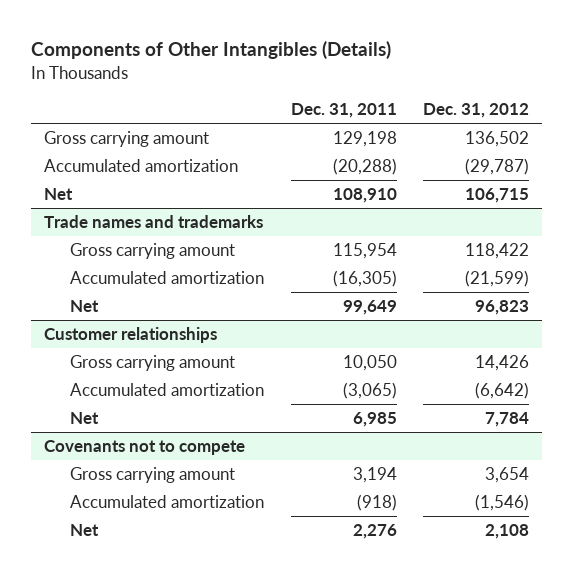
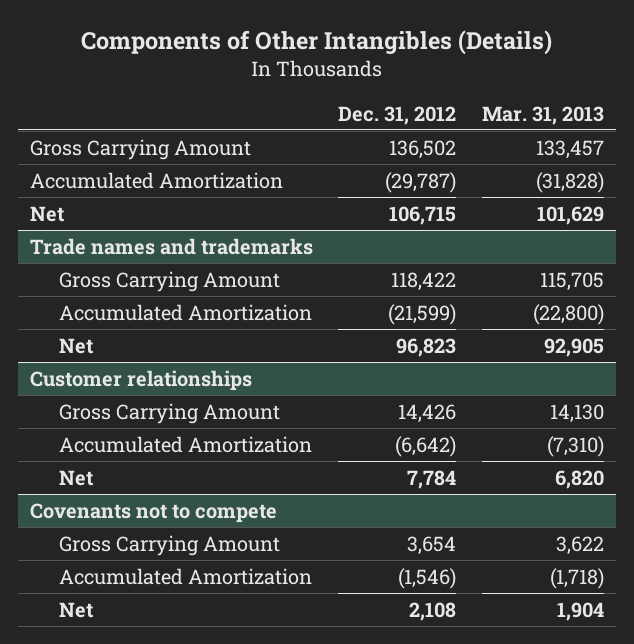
[290,103,397,119] Dec. 31, 2011 -> none
none -> [481,105,604,125] Mar. 31, 2013
[43,131,209,148] Gross carrying amount -> [30,139,252,161] Gross Carrying Amount
[43,159,238,173] Accumulated amortization -> [30,172,284,190] Accumulated Amortization
[70,243,236,260] Gross carrying amount -> [58,271,280,293] Gross Carrying Amount
[70,271,265,285] Accumulated amortization -> [58,304,312,322] Accumulated Amortization
[70,355,236,372] Gross carrying amount -> [58,403,280,425] Gross Carrying Amount
[70,383,265,397] Accumulated amortization -> [58,436,312,454] Accumulated Amortization
[70,467,236,484] Gross carrying amount -> [58,535,280,557] Gross Carrying Amount
[70,495,265,509] Accumulated amortization -> [58,568,312,586] Accumulated Amortization

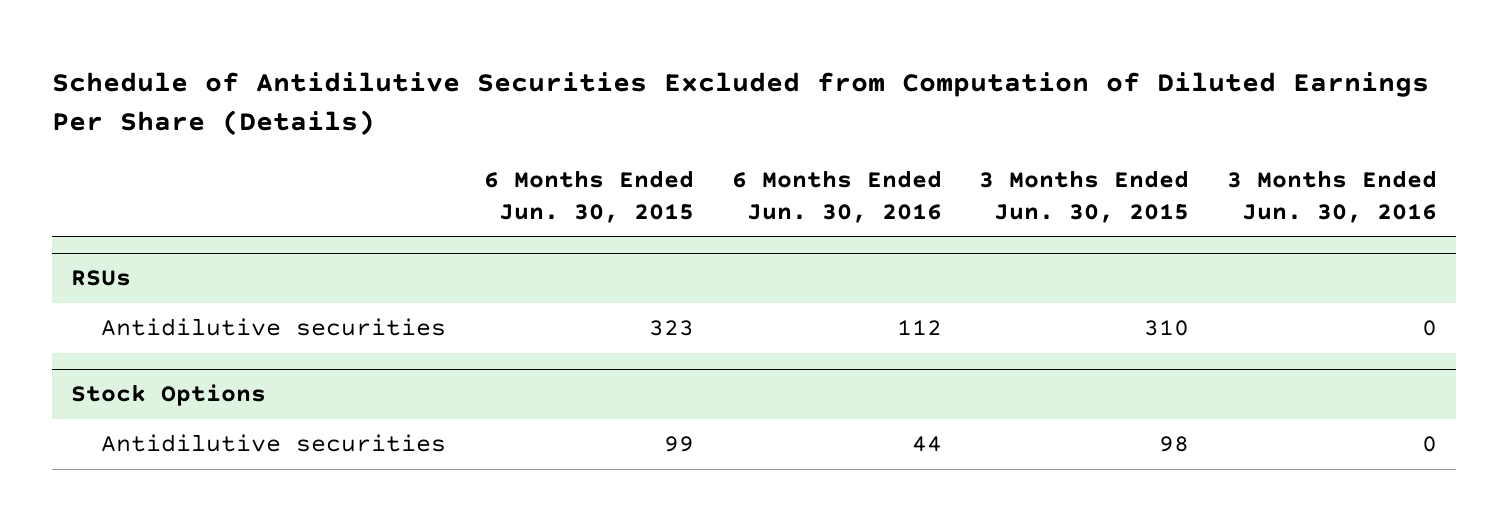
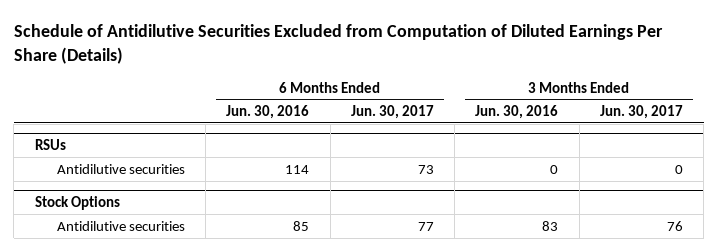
[483,169,694,223] 6 Months Ended Jun. 30, 2015 -> none
[979,169,1190,223] 3 Months Ended Jun. 30, 2015 -> none
none -> [350,105,434,120] Jun. 30, 2017
none -> [600,105,684,120] Jun. 30, 2017
[896,320,942,336] 112 -> [285,164,310,174] 114
[911,436,942,453] 44 -> [293,220,310,231] 85
[1421,436,1437,453] 0 -> [542,220,559,231] 83

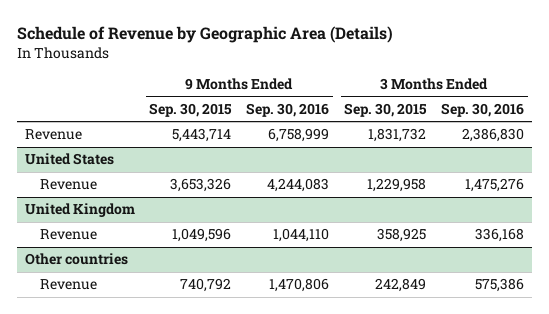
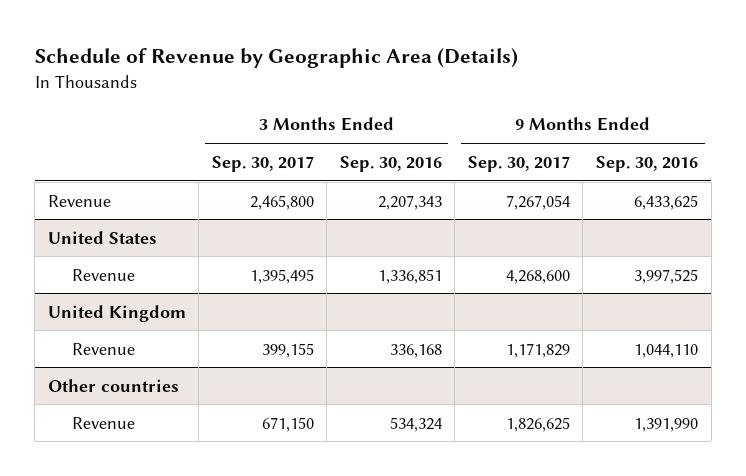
[149,102,233,117] Sep. 30, 2015 -> none
[344,102,428,117] Sep. 30, 2015 -> none
none -> [211,155,314,172] Sep. 30, 2017
none -> [467,155,570,172] Sep. 30, 2017
[268,128,330,143] 6,758,999 -> [633,194,698,210] 6,433,625
[462,128,525,143] 2,386,830 -> [377,194,442,210] 2,207,343
[267,178,330,193] 4,244,083 -> [633,268,698,284] 3,997,525
[465,178,525,193] 1,475,276 -> [377,268,442,284] 1,336,851
[269,278,330,293] 1,470,806 -> [633,417,698,432] 1,391,990
[475,278,525,293] 575,386 -> [389,416,442,432] 534,324

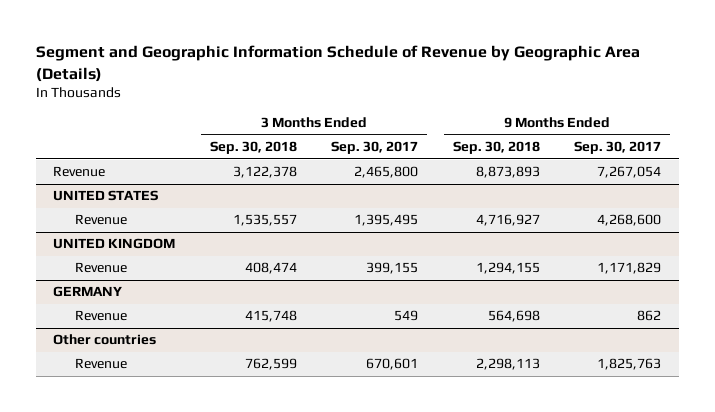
[34,48,518,69] Schedule of Revenue by Geographic Area (Details) -> [35,45,640,82] Segment and Geographic Information Schedule of Revenue by Geographic Area (Details)
[339,155,442,172] Sep. 30, 2016 -> none
[595,155,698,172] Sep. 30, 2016 -> none
none -> [209,141,297,155] Sep. 30, 2018
none -> [452,141,540,155] Sep. 30, 2018
[47,230,157,244] United States -> [53,190,159,202] UNITED STATES
[47,304,186,322] United Kingdom -> [53,238,176,250] UNITED KINGDOM
none -> [53,286,123,298] GERMANY
none -> [74,310,127,322] Revenue
[261,416,314,432] 671,150 -> [366,358,419,371] 670,601
[505,416,570,432] 1,826,625 -> [597,358,662,371] 1,825,763

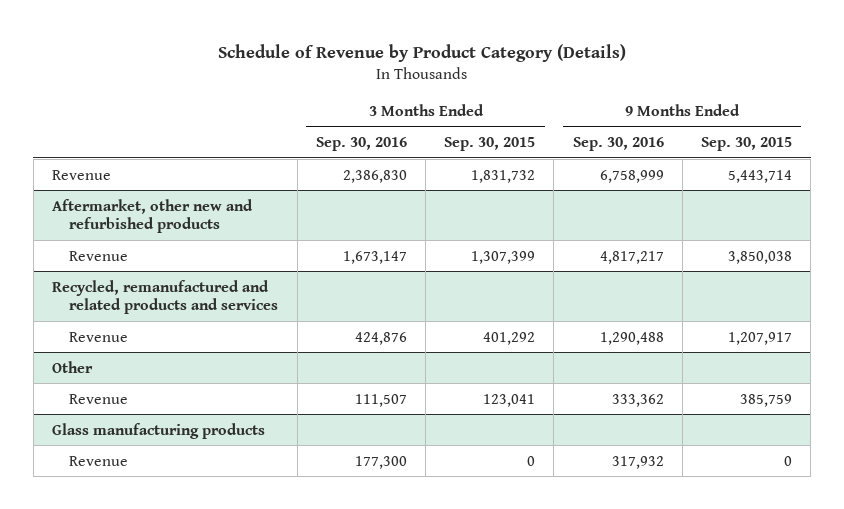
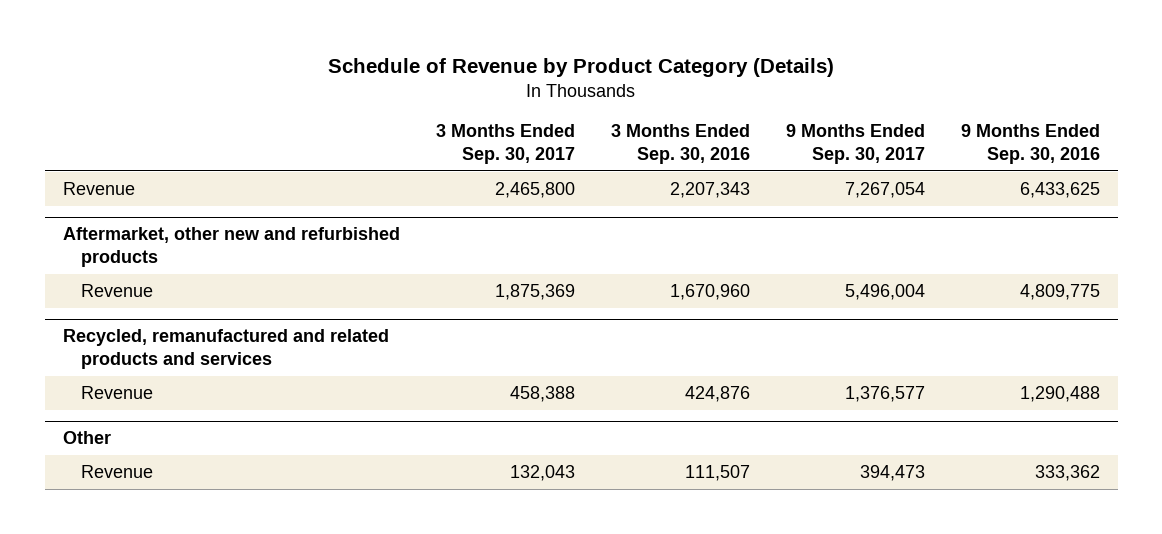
[444,136,536,151] Sep. 30, 2015 -> none
[701,136,793,151] Sep. 30, 2015 -> none
none -> [435,124,575,165] 3 Months Ended Sep. 30, 2017
none -> [785,124,925,165] 9 Months Ended Sep. 30, 2017
[342,169,407,183] 2,386,830 -> [669,181,750,198] 2,207,343
[599,169,664,183] 6,758,999 -> [1019,181,1100,198] 6,433,625
[342,250,407,264] 1,673,147 -> [669,283,750,300] 1,670,960
[599,250,664,264] 4,817,217 -> [1019,283,1100,300] 4,809,775
[52,422,266,439] Glass manufacturing products -> none
[69,455,129,466] Revenue -> none

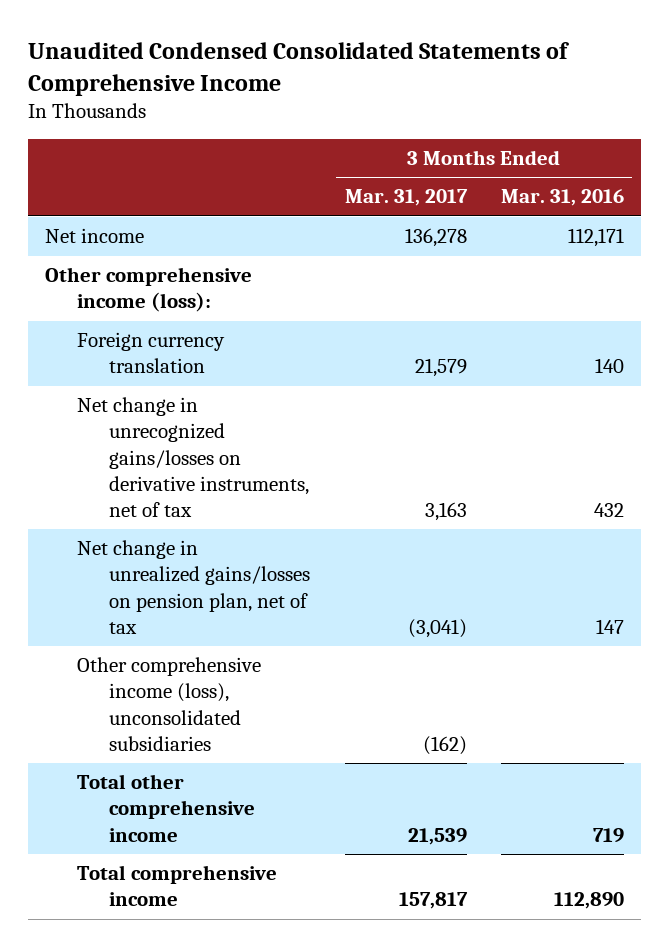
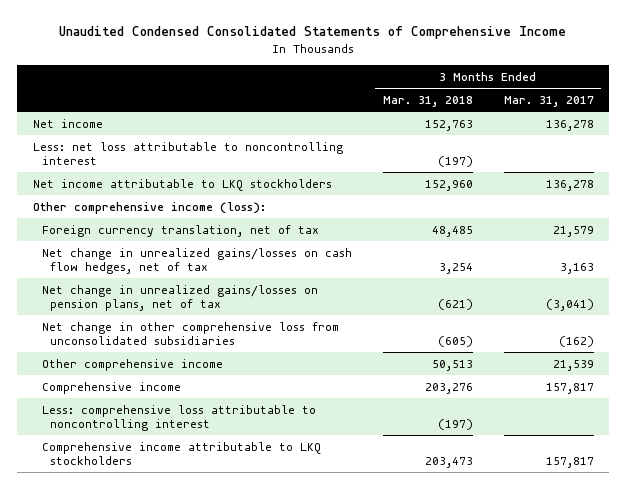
[500,189,624,207] Mar. 31, 2016 -> none
none -> [382,95,473,107] Mar. 31, 2018
none -> [32,141,343,165] Less: net loss attributable to noncontrolling interest
none -> [32,178,332,191] Net income attributable to LKQ stockholders
[77,332,226,374] Foreign currency translation -> [41,224,319,237] Foreign currency translation, net of tax
[77,397,310,518] Net change in unrecognized gains/losses on derivative instruments, net of tax -> [41,247,352,274] Net change in unrealized gains/losses on cash flow hedges, net of tax
[77,540,311,634] Net change in unrealized gains/losses on pension plan, net of tax -> [41,284,318,311] Net change in unrealized gains/losses on pension plans, net of tax
[77,657,262,751] Other comprehensive income (loss), unconsolidated subsidiaries -> [41,321,339,345] Net change in other comprehensive loss from unconsolidated subsidiaries
[77,774,256,842] Total other comprehensive income -> [41,358,223,371] Other comprehensive income
none -> [41,381,181,394] Comprehensive income
none -> [41,404,316,431] Less: comprehensive loss attributable to noncontrolling interest
[77,865,278,907] Total comprehensive income -> [41,441,321,465] Comprehensive income attributable to LKQ stockholders

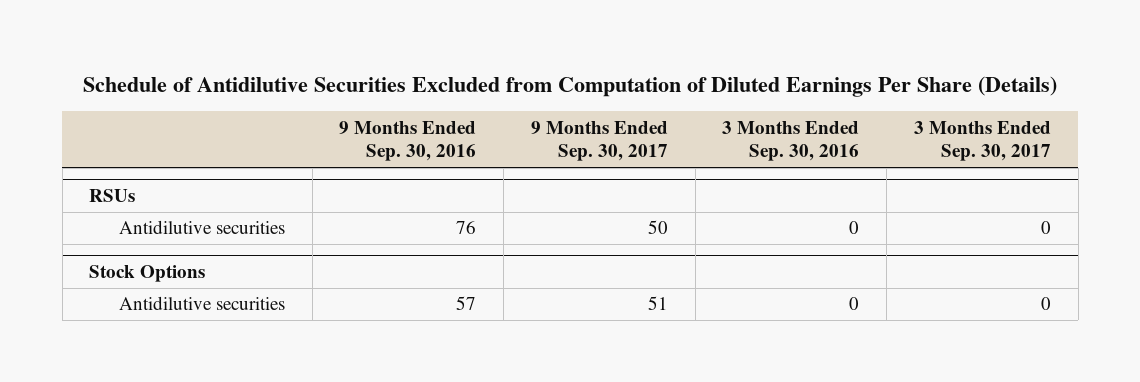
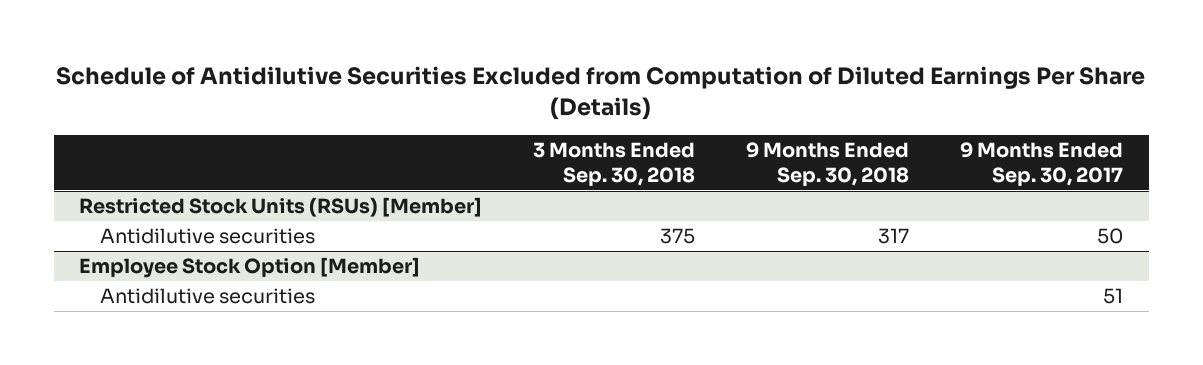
[339,120,477,162] 9 Months Ended Sep. 30, 2016 -> none
[722,120,860,162] 3 Months Ended Sep. 30, 2016 -> none
[913,120,1051,162] 3 Months Ended Sep. 30, 2017 -> none
none -> [533,141,696,186] 3 Months Ended Sep. 30, 2018
none -> [746,141,910,186] 9 Months Ended Sep. 30, 2018
[89,189,136,203] RSUs -> [79,197,483,218] Restricted Stock Units (RSUs) [Member]
[89,265,206,283] Stock Options -> [79,257,421,279] Employee Stock Option [Member]

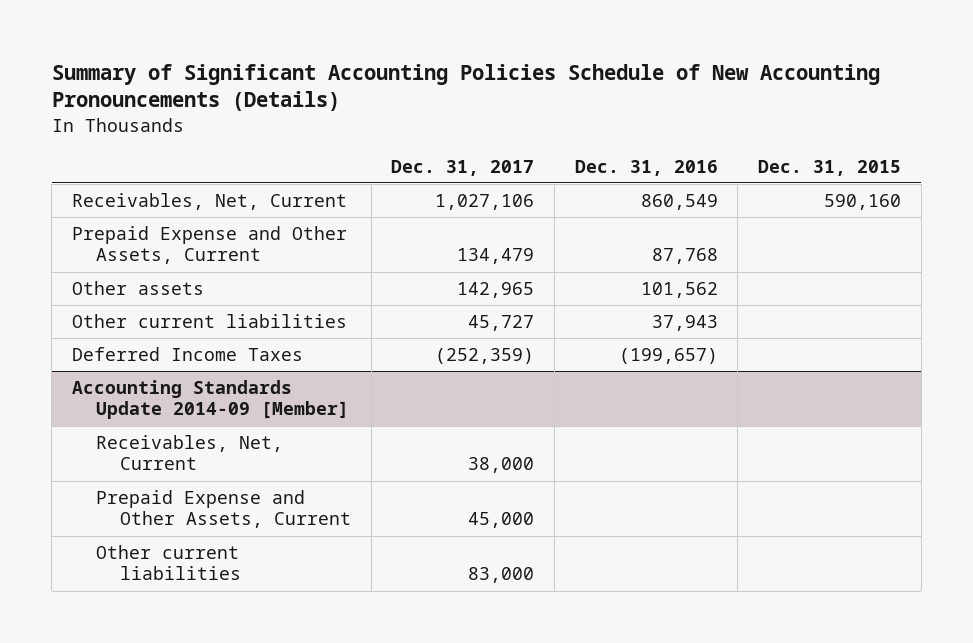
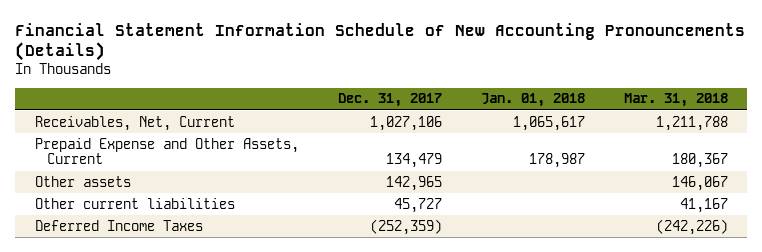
[51,63,880,112] Summary of Significant Accounting Policies Schedule of New Accounting Pronouncements (Details) -> [15,22,746,62] Financial Statement Information Schedule of New Accounting Pronouncements (Details)
[574,159,718,176] Dec. 31, 2016 -> none
[758,159,902,176] Dec. 31, 2015 -> none
none -> [480,93,585,108] Jan. 01, 2018
none -> [623,93,728,108] Mar. 31, 2018
[71,380,350,420] Accounting Standards Update 2014-09 [Member] -> none
[96,435,284,471] Receivables, Net, Current -> none
[96,490,352,529] Prepaid Expense and Other Assets, Current -> none
[96,545,242,581] Other current liabilities -> none

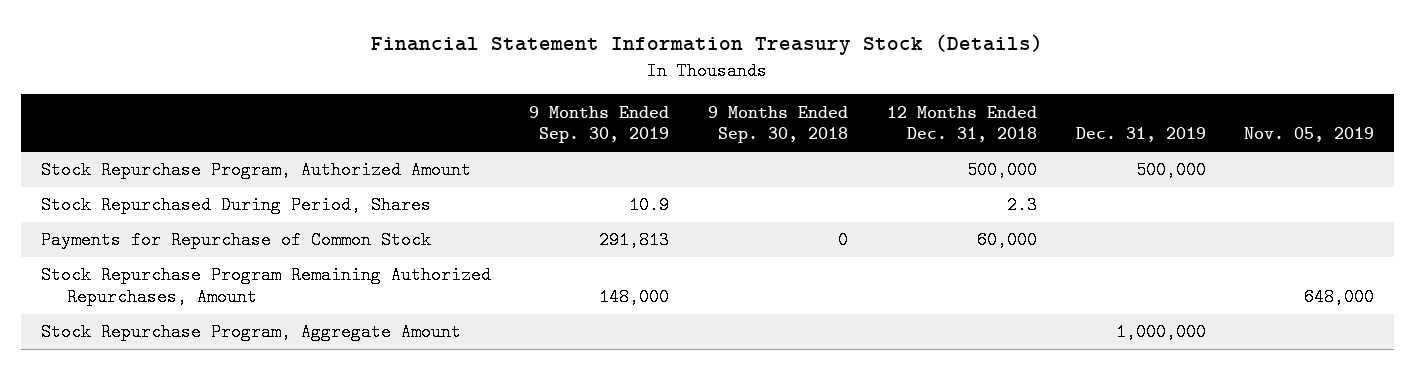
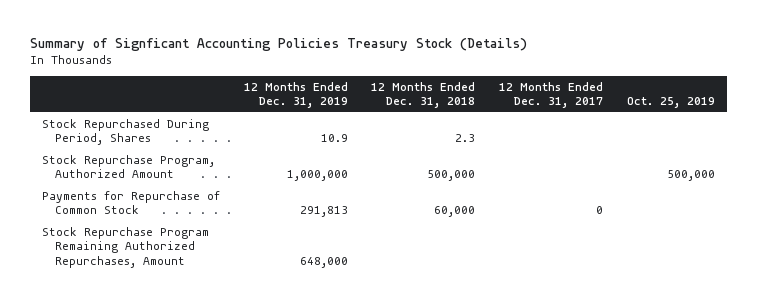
[371,34,1044,56] Financial Statement Information Treasury Stock (Details) -> [30,38,528,52] Summary of Signficant Accounting Policies Treasury Stock (Details)
[529,105,670,144] 9 Months Ended Sep. 30, 2019 -> none
[708,105,849,144] 9 Months Ended Sep. 30, 2018 -> none
[1075,127,1206,143] Dec. 31, 2019 -> none
[1244,127,1375,143] Nov. 05, 2019 -> none
none -> [243,81,348,109] 12 Months Ended Dec. 31, 2019
none -> [499,81,604,109] 12 Months Ended Dec. 31, 2017
none -> [626,97,715,109] Oct. 25, 2019
[40,161,471,180] Stock Repurchase Program, Authorized Amount -> [41,154,215,179] Stock Repurchase Program, Authorized Amount
[40,323,461,342] Stock Repurchase Program, Aggregate Amount -> none

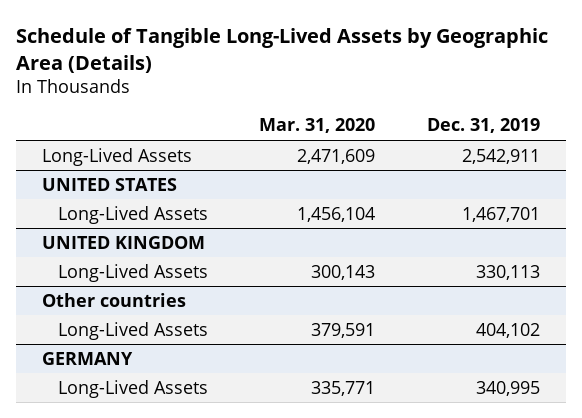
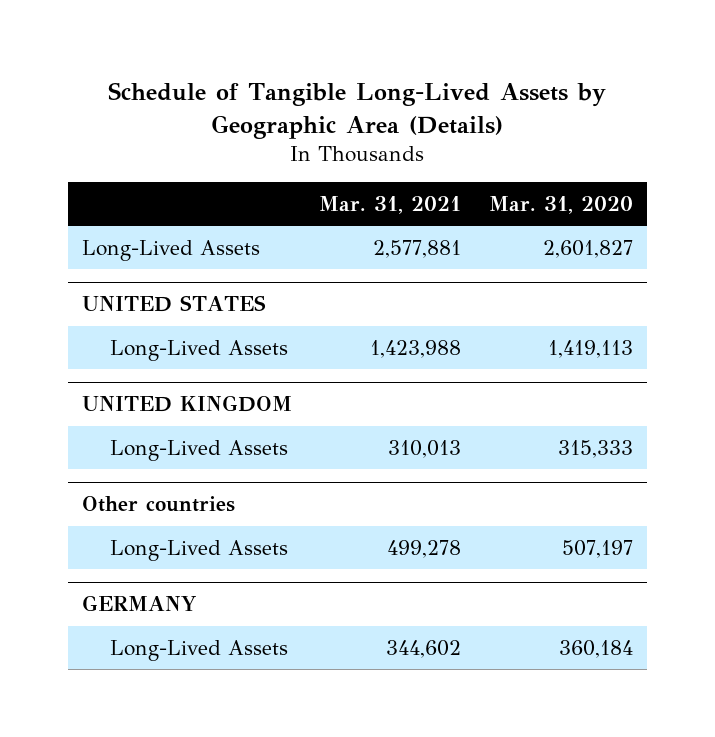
[426,118,540,134] Dec. 31, 2019 -> none
none -> [319,196,462,215] Mar. 31, 2021
[297,148,376,164] 2,471,609 -> [543,239,634,258] 2,601,827
[297,206,376,222] 1,456,104 -> [548,339,634,358] 1,419,113
[311,264,376,280] 300,143 -> [558,439,634,458] 315,333
[311,322,376,338] 379,591 -> [562,539,634,558] 507,197
[311,380,376,396] 335,771 -> [559,639,634,658] 360,184

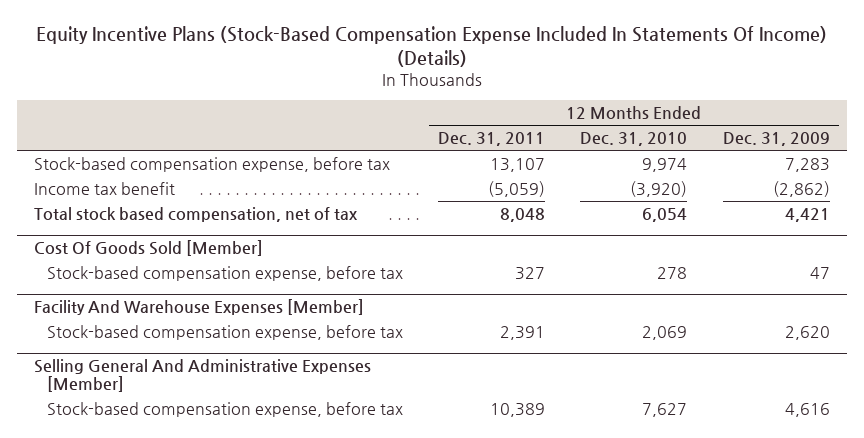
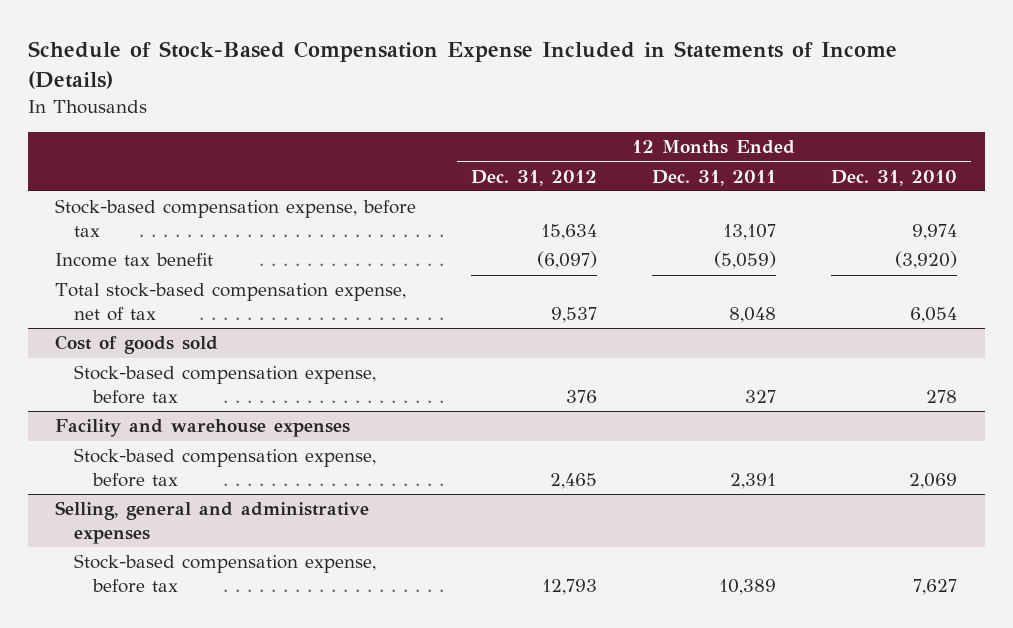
[35,26,827,68] Equity Incentive Plans (Stock-Based Compensation Expense Included In Statements Of Income) (Details) -> [27,41,897,89] Schedule of Stock-Based Compensation Expense Included in Statements of Income (Details)
[722,132,830,147] Dec. 31, 2009 -> none
none -> [471,169,598,186] Dec. 31, 2012
[34,206,359,222] Total stock based compensation, net of tax -> [55,283,407,321] Total stock-based compensation expense, net of tax
[34,239,264,256] Cost Of Goods Sold [Member] -> [55,335,219,355] Cost of goods sold
[34,298,365,315] Facility And Warehouse Expenses [Member] -> [55,419,351,438] Facility and warehouse expenses
[34,358,372,393] Selling General And Administrative Expenses [Member] -> [55,501,370,544] Selling, general and administrative expenses

